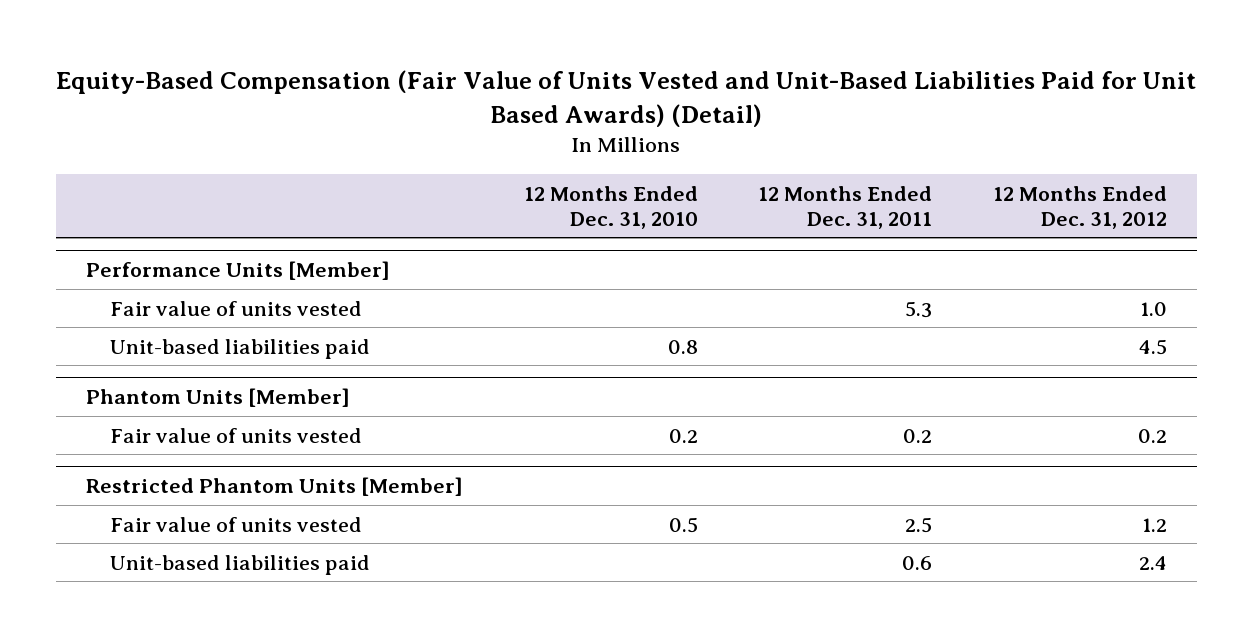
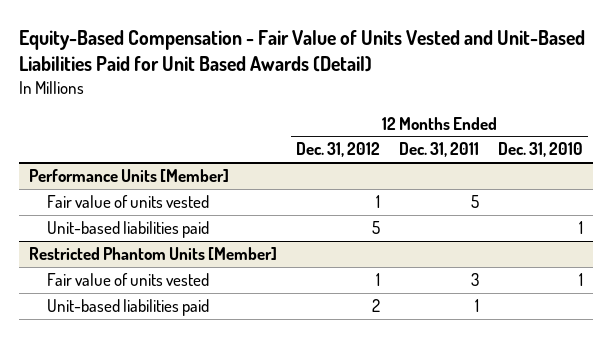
[56,70,1197,128] Equity-Based Compensation (Fair Value of Units Vested and Unit-Based Liabilities Paid for Unit Based Awards) (Detail) -> [18,30,585,73] Equity-Based Compensation - Fair Value of Units Vested and Unit-Based Liabilities Paid for Unit Based Awards (Detail)
[86,388,351,408] Phantom Units [Member] -> none
[109,427,362,443] Fair value of units vested -> none
[905,300,933,318] 5.3 -> [471,194,480,208] 5
[1139,301,1167,316] 1.0 -> [375,194,380,208] 1
[667,339,698,354] 0.8 -> [579,220,584,234] 1
[1138,338,1167,355] 4.5 -> [371,220,380,234] 5
[668,516,698,533] 0.5 -> [579,272,584,286] 1
[905,516,933,533] 2.5 -> [471,272,480,286] 3
[1141,517,1167,532] 1.2 -> [375,272,380,286] 1
[902,555,933,570] 0.6 -> [475,298,480,312] 1
[1138,555,1167,570] 2.4 -> [371,298,380,312] 2

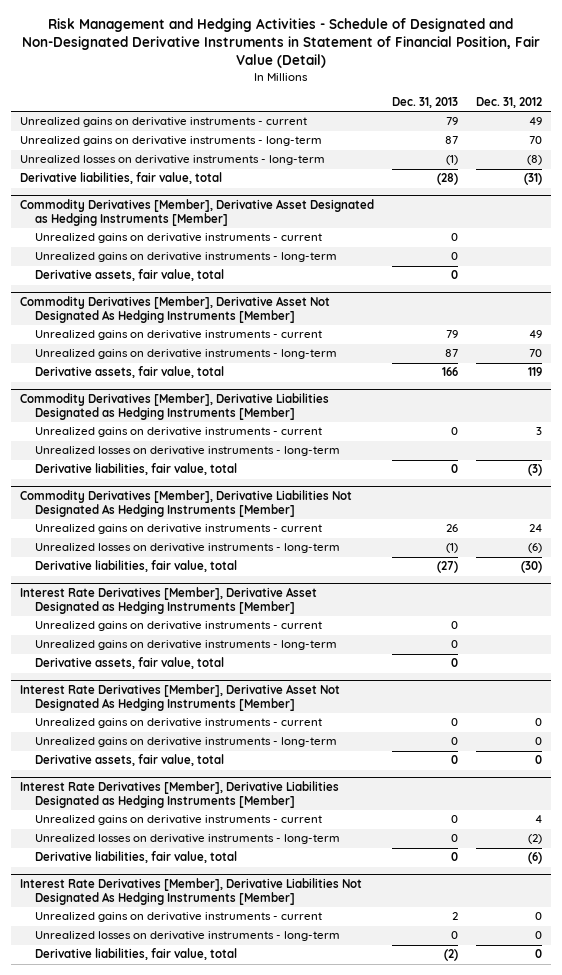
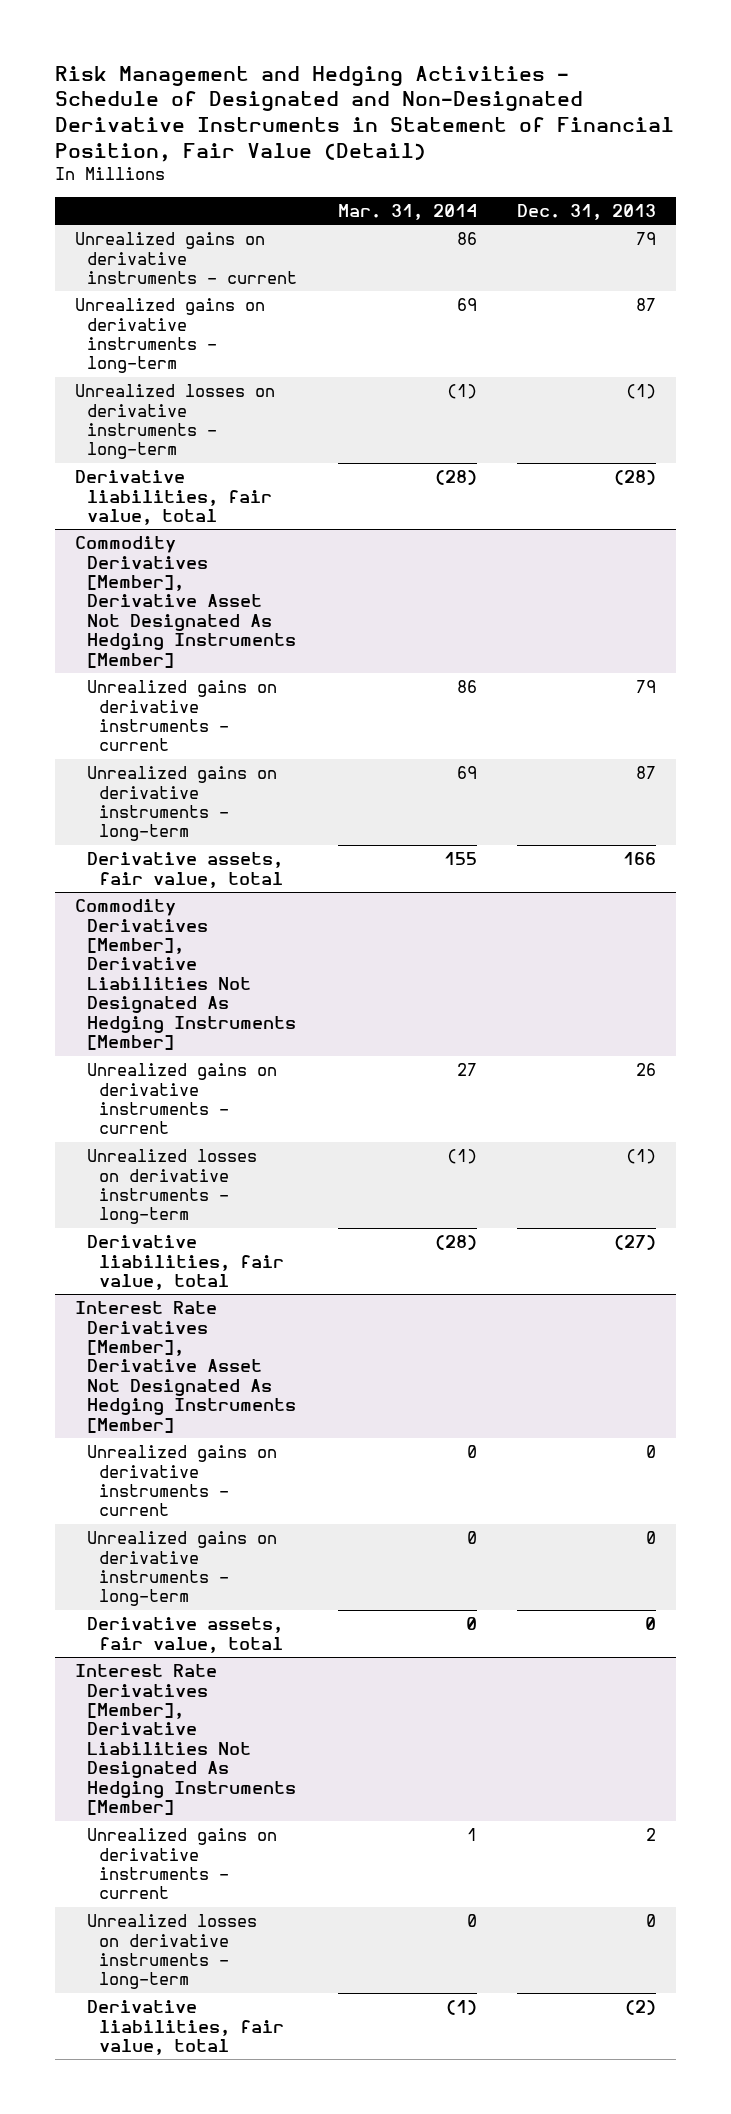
[475,97,542,109] Dec. 31, 2012 -> none
none -> [337,203,477,220] Mar. 31, 2014
[20,198,375,227] Commodity Derivatives [Member], Derivative Asset Designated as Hedging Instruments [Member] -> none
[35,233,323,244] Unrealized gains on derivative instruments - current -> none
[35,252,338,263] Unrealized gains on derivative instruments - long-term -> none
[35,269,225,282] Derivative assets, fair value, total -> none
[20,392,330,421] Commodity Derivatives [Member], Derivative Liabilities Designated as Hedging Instruments [Member] -> none
[35,427,323,438] Unrealized gains on derivative instruments - current -> none
[35,446,341,457] Unrealized losses on derivative instruments - long-term -> none
[35,463,238,476] Derivative liabilities, fair value, total -> none
[20,586,318,615] Interest Rate Derivatives [Member], Derivative Asset Designated as Hedging Instruments [Member] -> none
[35,621,323,632] Unrealized gains on derivative instruments - current -> none
[35,640,338,651] Unrealized gains on derivative instruments - long-term -> none
[35,657,225,670] Derivative assets, fair value, total -> none
[20,780,340,809] Interest Rate Derivatives [Member], Derivative Liabilities Designated as Hedging Instruments [Member] -> none
[35,815,323,826] Unrealized gains on derivative instruments - current -> none
[35,834,341,845] Unrealized losses on derivative instruments - long-term -> none
[35,851,238,864] Derivative liabilities, fair value, total -> none

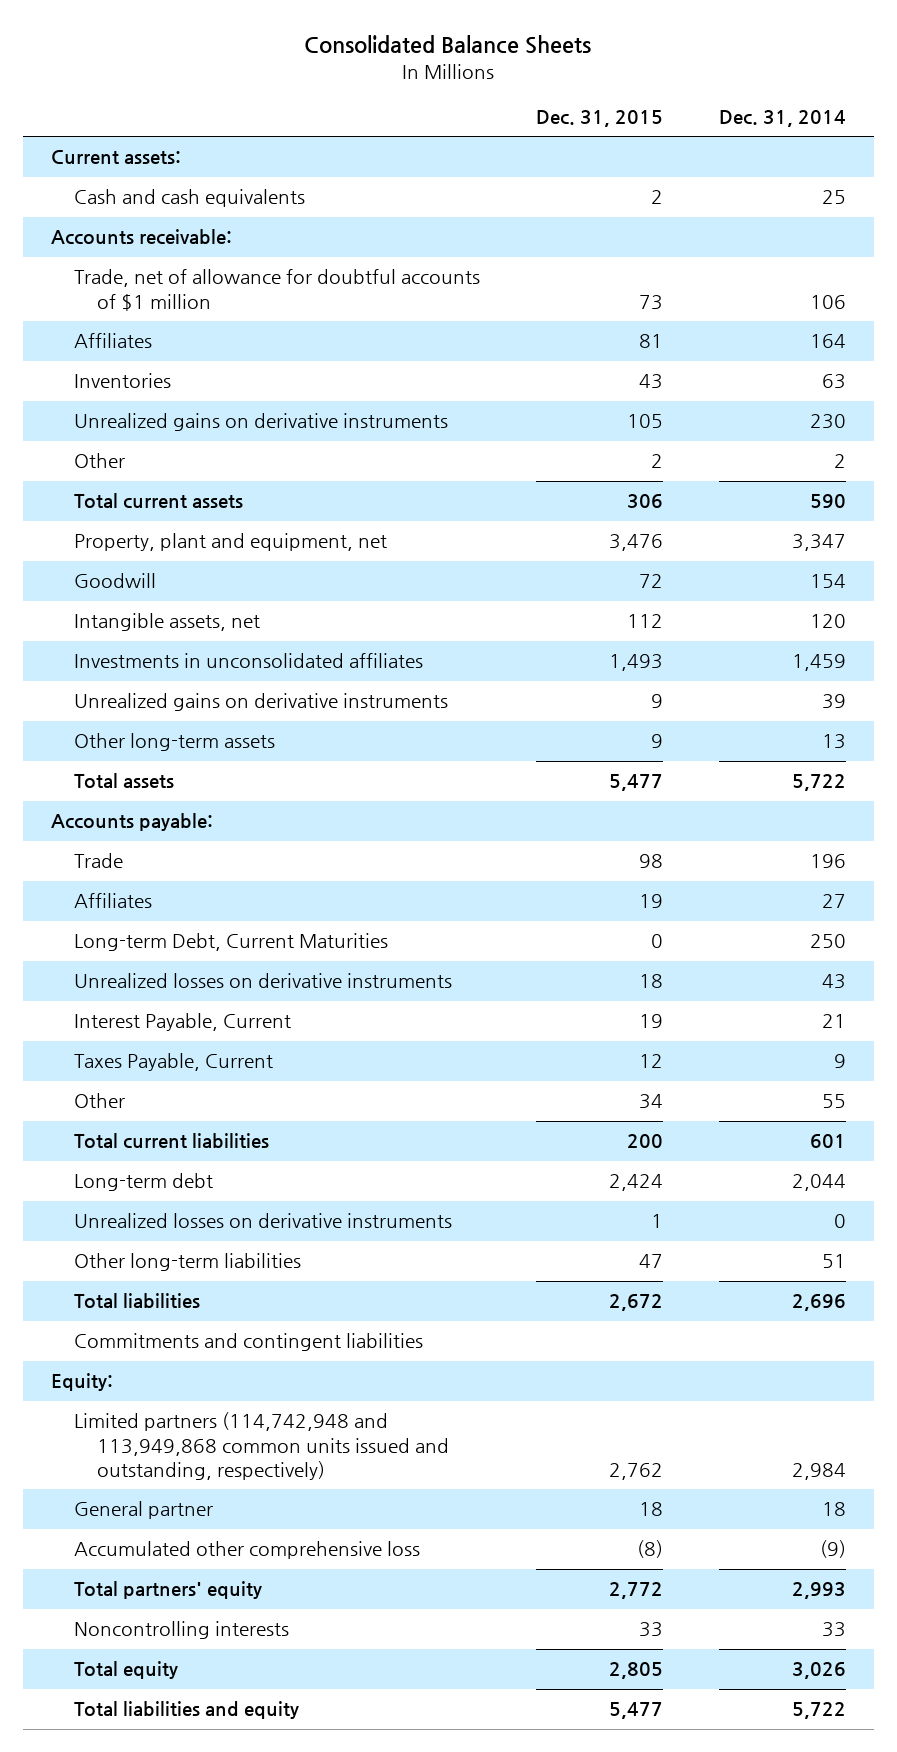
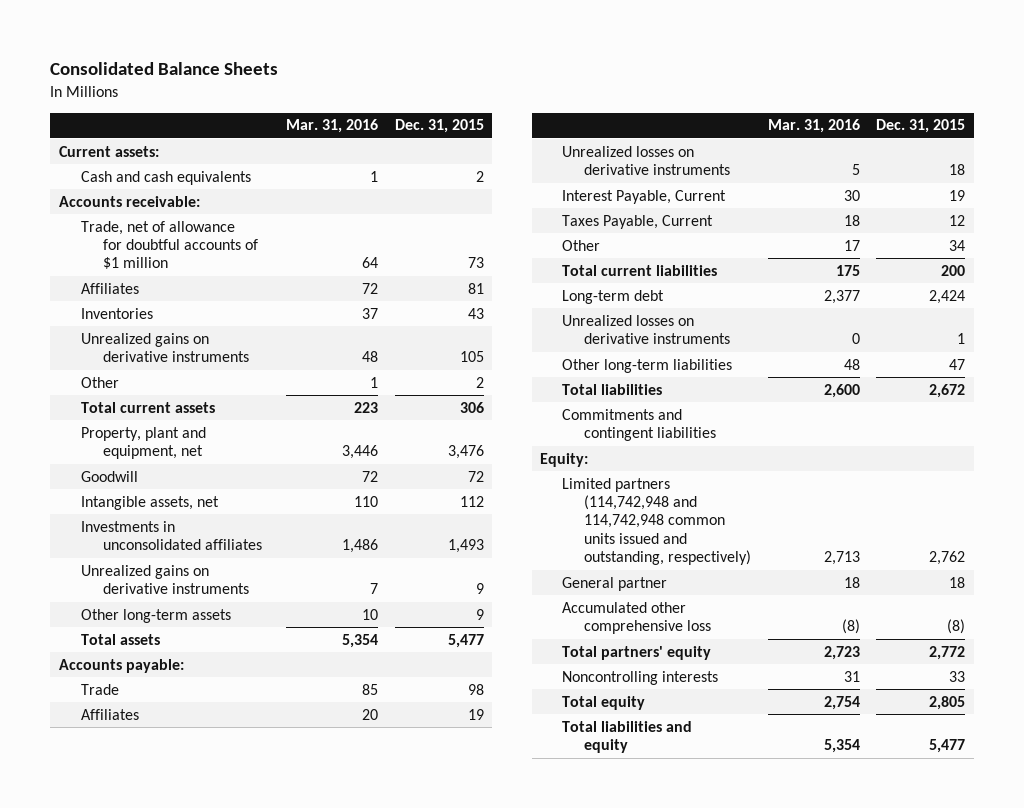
[718,110,846,128] Dec. 31, 2014 -> none
none -> [286,119,379,134] Mar. 31, 2016
[74,933,389,952] Long-term Debt, Current Maturities -> none
[74,1412,450,1481] Limited partners (114,742,948 and 113,949,868 common units issued and outstanding, respectively) -> [562,477,752,566] Limited partners (114,742,948 and 114,742,948 common units issued and outstanding, respectively)

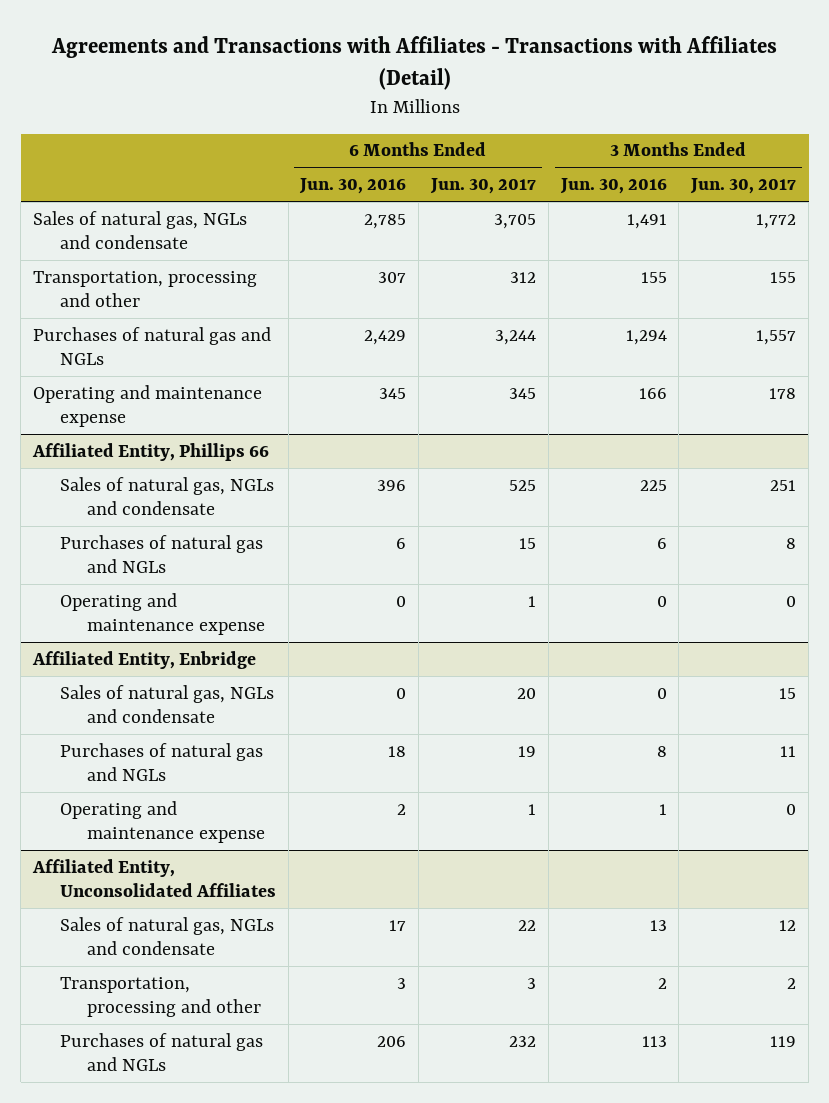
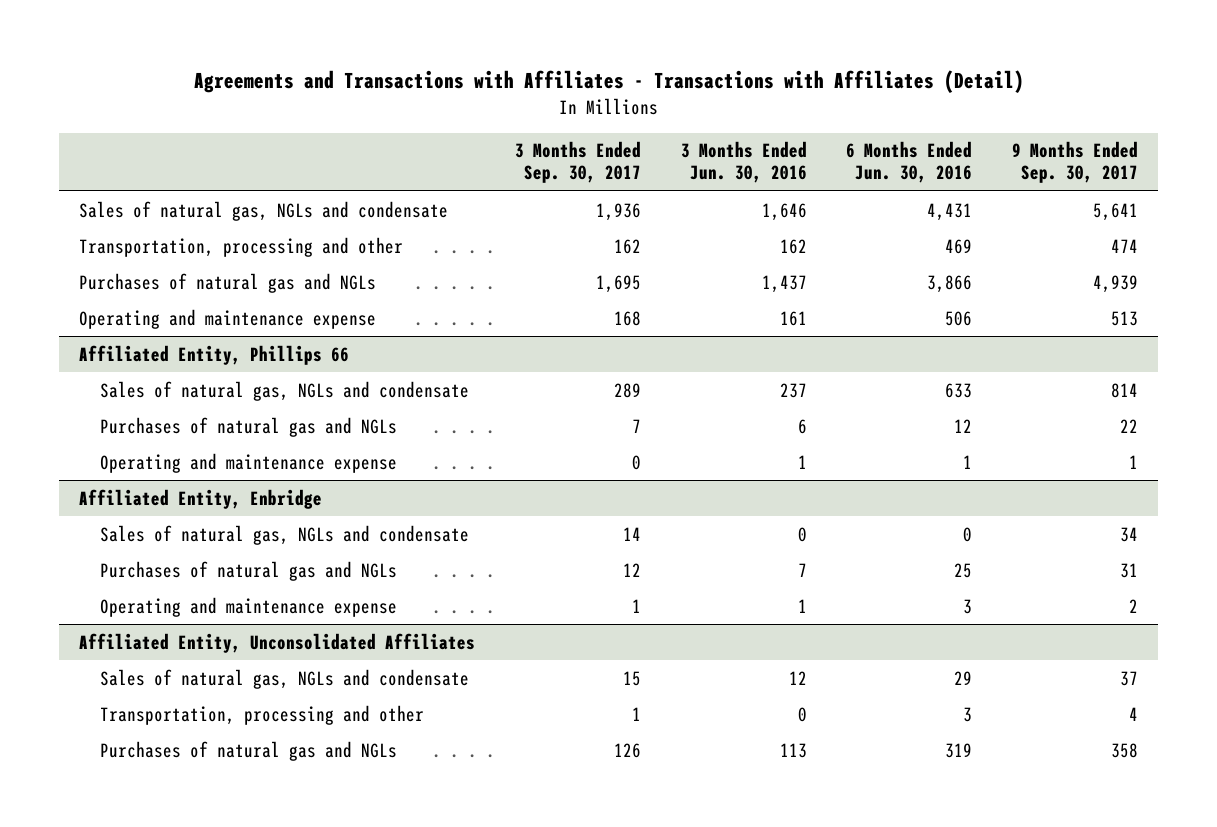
[430,178,537,195] Jun. 30, 2017 -> none
[690,178,797,195] Jun. 30, 2017 -> none
none -> [514,141,641,184] 3 Months Ended Sep. 30, 2017
none -> [1011,141,1138,184] 9 Months Ended Sep. 30, 2017
[364,213,407,229] 2,785 -> [927,202,973,221] 4,431
[626,213,667,229] 1,491 -> [761,202,807,221] 1,646
[378,271,407,283] 307 -> [945,238,973,254] 469
[640,271,667,283] 155 -> [779,238,807,254] 162
[364,329,407,345] 2,429 -> [927,274,973,293] 3,866
[625,329,667,345] 1,294 -> [761,274,807,293] 1,437
[379,387,407,399] 345 -> [945,310,973,326] 506
[638,387,667,399] 166 -> [779,310,807,326] 161
[377,479,407,491] 396 -> [945,382,973,398] 633
[639,479,667,491] 225 -> [779,382,807,398] 237
[396,537,407,549] 6 -> [954,418,973,433] 12
[396,595,407,607] 0 -> [963,454,973,469] 1
[656,595,667,607] 0 -> [797,454,807,469] 1
[388,745,407,757] 18 -> [954,562,973,578] 25
[656,745,667,757] 8 -> [797,562,807,577] 7
[397,803,407,815] 2 -> [963,598,973,614] 3
[389,919,407,931] 17 -> [954,670,973,685] 29
[649,919,667,931] 13 -> [788,670,807,685] 12
[657,977,667,989] 2 -> [797,706,807,722] 0
[377,1035,407,1047] 206 -> [945,742,973,758] 319

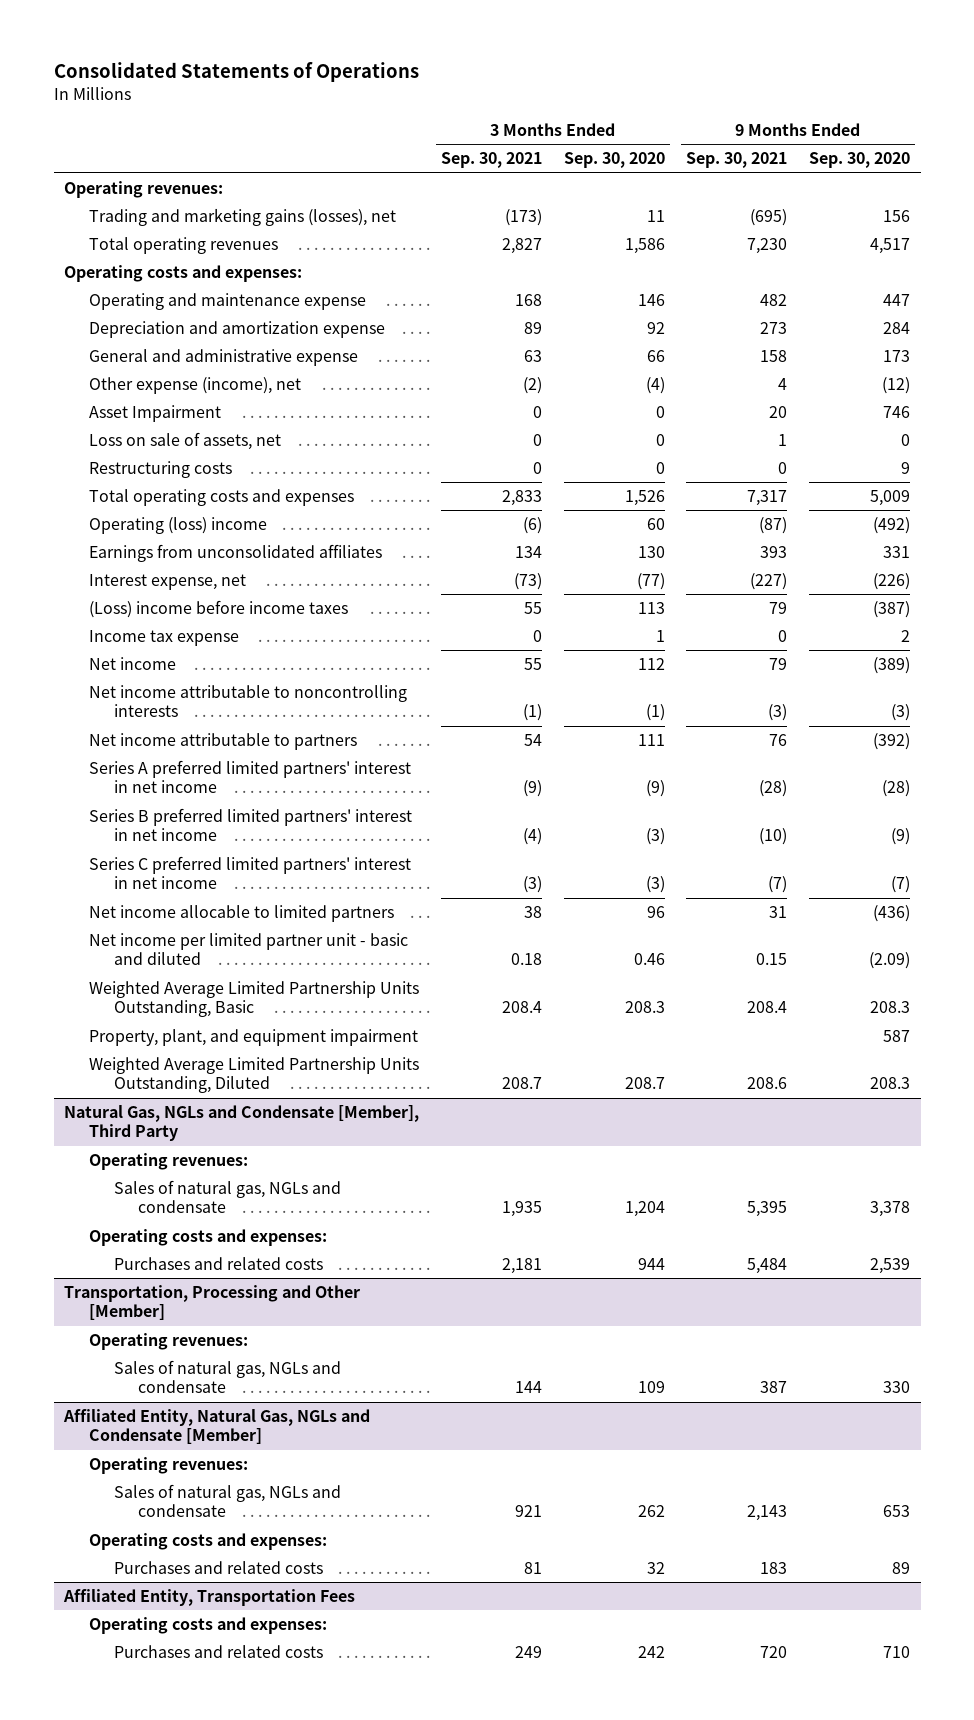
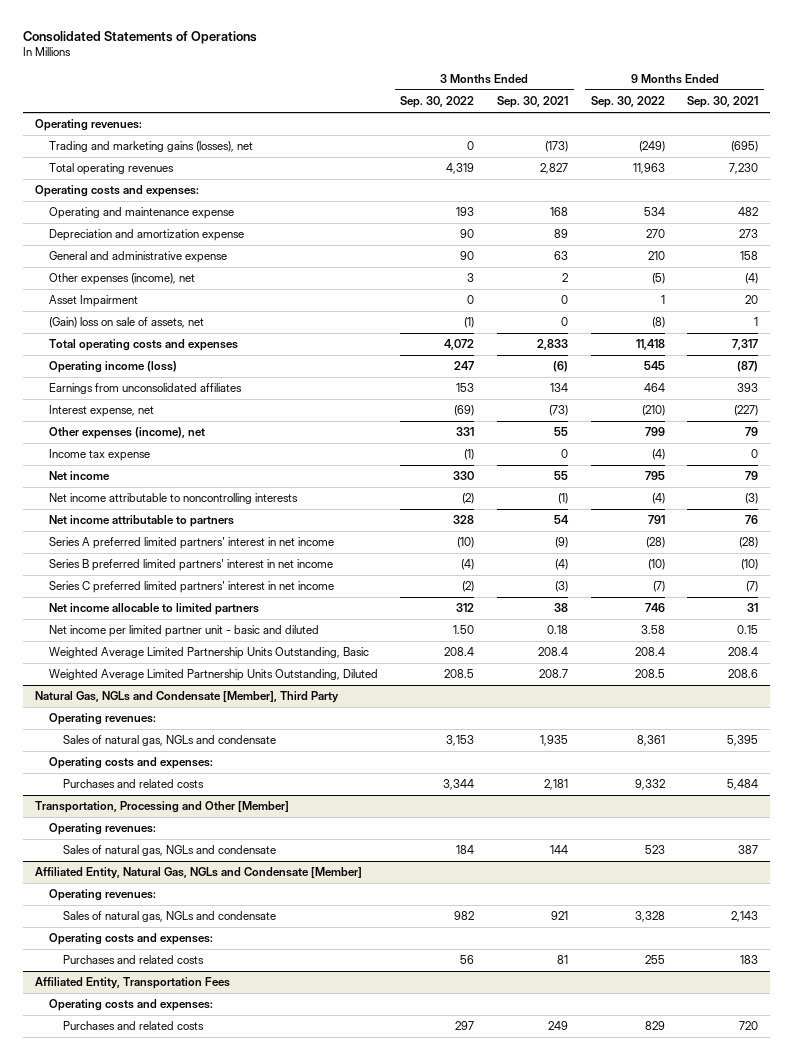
[563,152,665,169] Sep. 30, 2020 -> none
[808,152,910,169] Sep. 30, 2020 -> none
none -> [400,96,475,109] Sep. 30, 2022
none -> [590,96,665,109] Sep. 30, 2022
[89,377,302,395] Other expense (income), net -> [48,273,195,286] Other expenses (income), net
[523,377,543,395] (2) -> [562,273,569,283] 2
[778,378,788,391] 4 -> [745,273,759,285] (4)
[89,461,233,479] Restructuring costs -> none
[89,432,282,451] Loss on sale of assets, net -> [48,317,204,329] (Gain) loss on sale of assets, net
[89,517,268,535] Operating (loss) income -> [48,361,177,374] Operating income (loss)
[89,600,349,619] (Loss) income before income taxes -> [48,427,205,440] Other expenses (income), net
[89,1029,419,1047] Property, plant, and equipment impairment -> none

